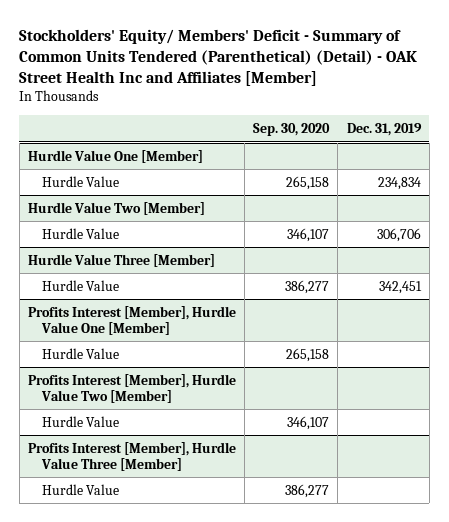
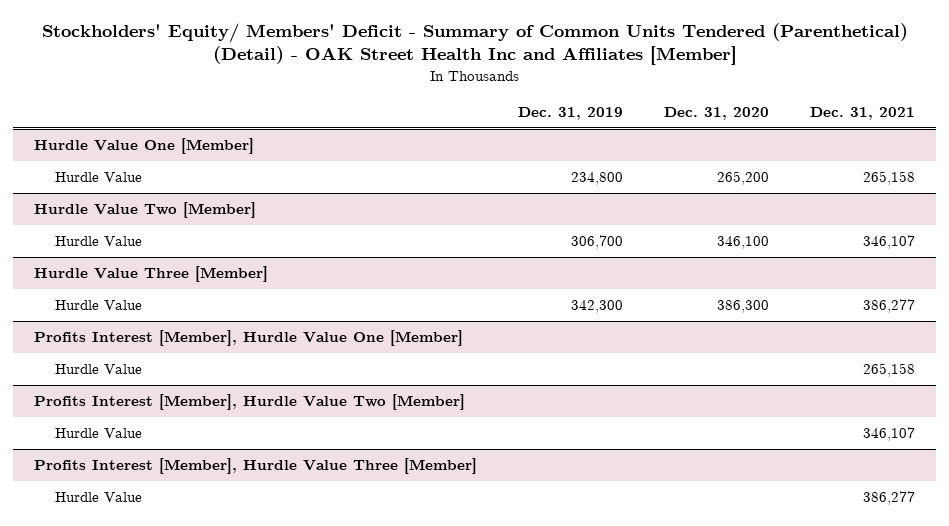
[253,122,331,136] Sep. 30, 2020 -> none
none -> [664,107,770,121] Dec. 31, 2020
none -> [810,107,916,121] Dec. 31, 2021
[377,176,421,190] 234,834 -> [570,172,623,186] 234,800
[376,227,421,242] 306,706 -> [570,235,623,250] 306,700
[378,280,422,294] 342,451 -> [570,300,623,314] 342,300

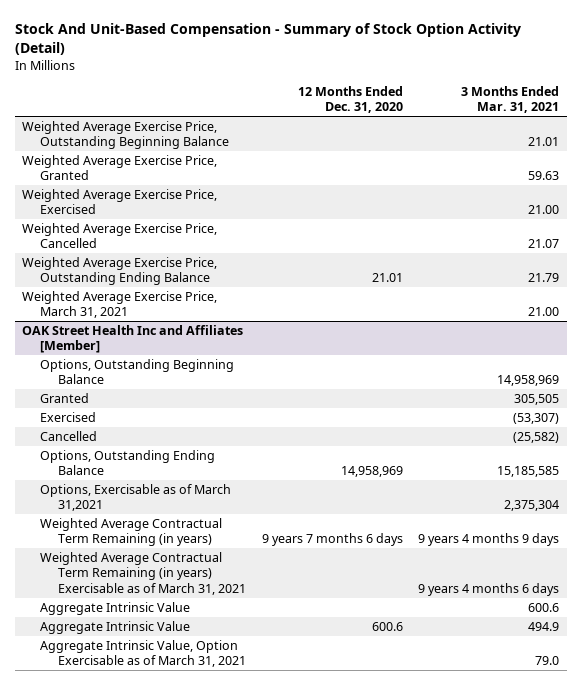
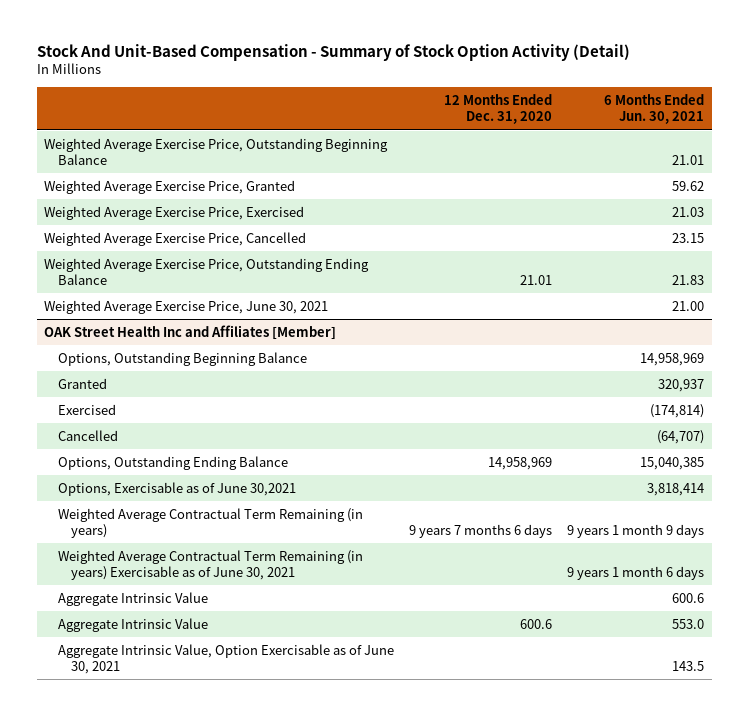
[461,85,560,114] 3 Months Ended Mar. 31, 2021 -> none
none -> [604,94,705,125] 6 Months Ended Jun. 30, 2021
[22,290,218,319] Weighted Average Exercise Price, March 31, 2021 -> [44,299,329,314] Weighted Average Exercise Price, June 30, 2021
[40,483,232,512] Options, Exercisable as of March 31,2021 -> [57,481,296,496] Options, Exercisable as of June 30,2021
[40,551,246,595] Weighted Average Contractual Term Remaining (in years) Exercisable as of March 31, 2021 -> [57,549,363,580] Weighted Average Contractual Term Remaining (in years) Exercisable as of June 30, 2021
[40,639,246,668] Aggregate Intrinsic Value, Option Exercisable as of March 31, 2021 -> [57,643,394,674] Aggregate Intrinsic Value, Option Exercisable as of June 30, 2021

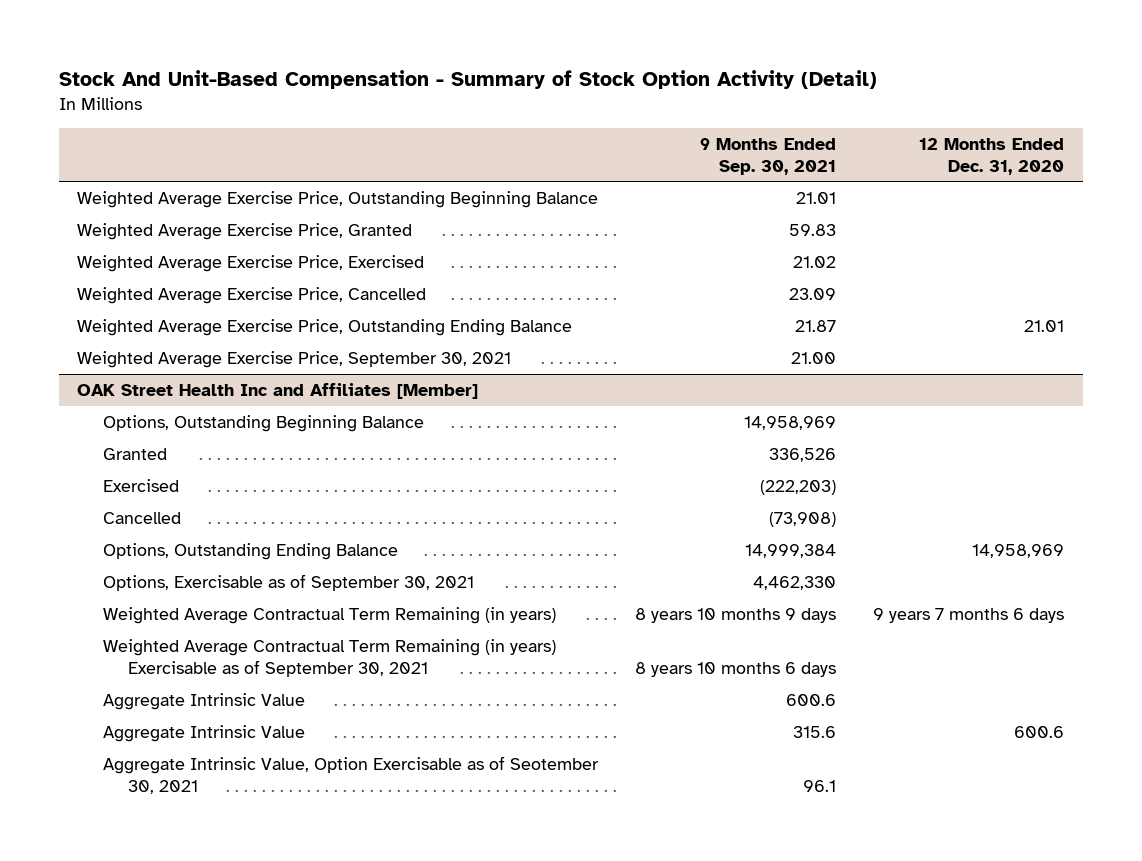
[604,94,705,125] 6 Months Ended Jun. 30, 2021 -> none
none -> [700,137,837,175] 9 Months Ended Sep. 30, 2021
[44,299,329,314] Weighted Average Exercise Price, June 30, 2021 -> [77,350,512,368] Weighted Average Exercise Price, September 30, 2021
[57,481,296,496] Options, Exercisable as of June 30,2021 -> [102,573,474,591] Options, Exercisable as of September 30, 2021
[57,549,363,580] Weighted Average Contractual Term Remaining (in years) Exercisable as of June 30, 2021 -> [102,638,556,677] Weighted Average Contractual Term Remaining (in years) Exercisable as of September 30, 2021
[57,643,394,674] Aggregate Intrinsic Value, Option Exercisable as of June 30, 2021 -> [102,755,599,794] Aggregate Intrinsic Value, Option Exercisable as of Seotember 30, 2021

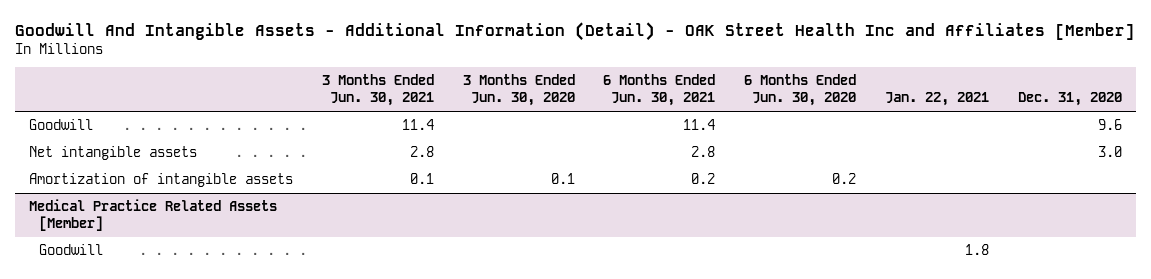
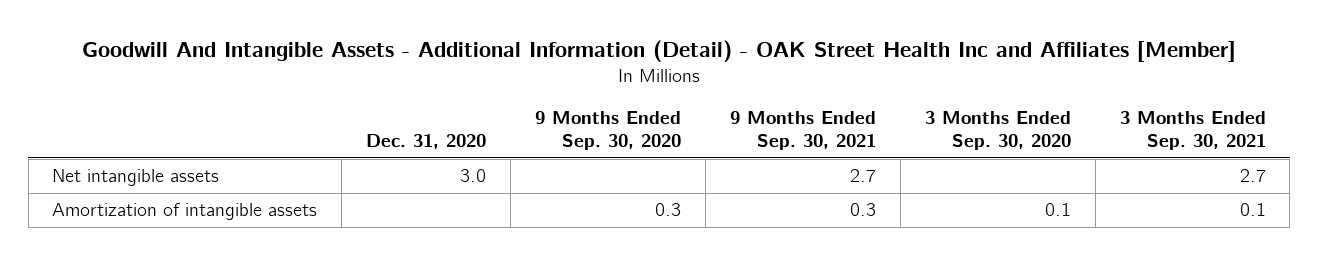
[321,74,434,107] 3 Months Ended Jun. 30, 2021 -> none
[462,74,575,107] 3 Months Ended Jun. 30, 2020 -> none
[603,74,716,107] 6 Months Ended Jun. 30, 2021 -> none
[744,74,857,107] 6 Months Ended Jun. 30, 2020 -> none
[884,92,989,107] Jan. 22, 2021 -> none
none -> [535,110,682,151] 9 Months Ended Sep. 30, 2020
none -> [729,110,876,151] 9 Months Ended Sep. 30, 2021
none -> [924,110,1071,151] 3 Months Ended Sep. 30, 2020
none -> [1119,110,1266,151] 3 Months Ended Sep. 30, 2021
[29,119,94,131] Goodwill -> none
[29,199,278,232] Medical Practice Related Assets [Member] -> none
[39,244,104,256] Goodwill -> none

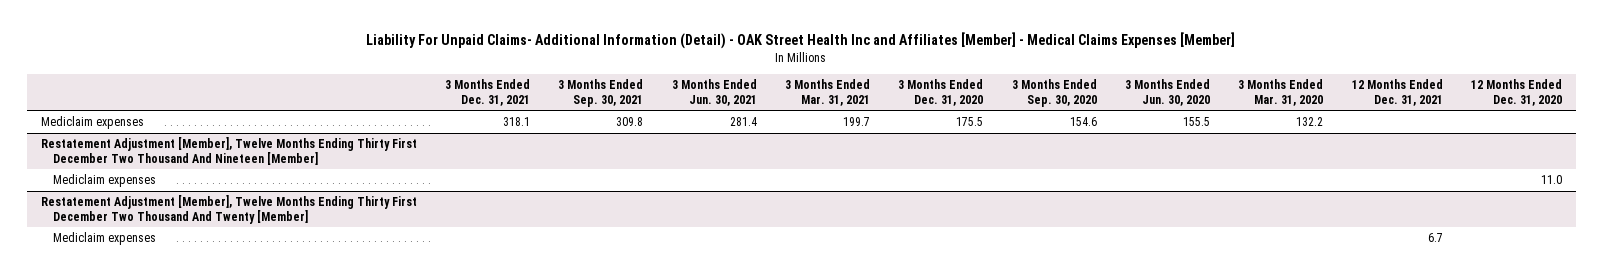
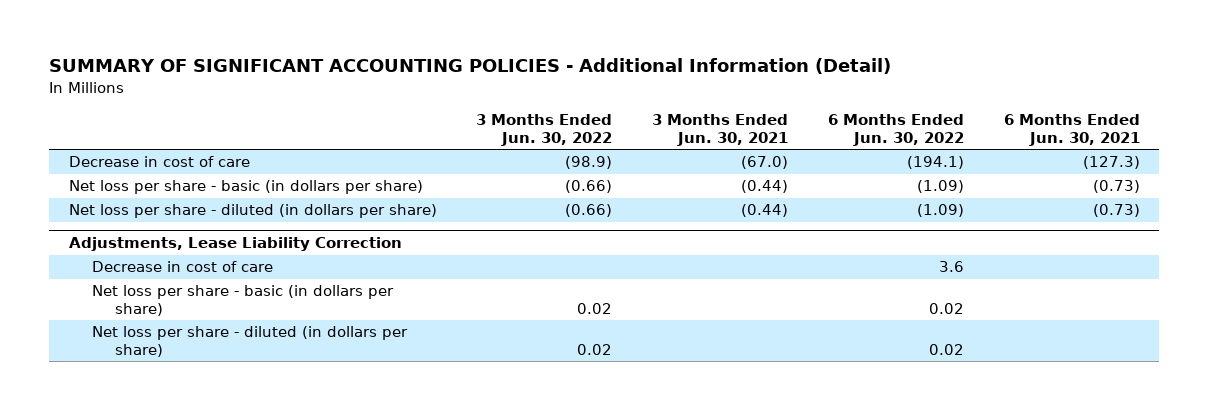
[366,32,1236,50] Liability For Unpaid Claims- Additional Information (Detail) - OAK Street Health Inc and Affiliates [Member] - Medical Claims Expenses [Member] -> [48,58,891,75] SUMMARY OF SIGNIFICANT ACCOUNTING POLICIES - Additional Information (Detail)
[445,78,531,106] 3 Months Ended Dec. 31, 2021 -> none
[558,78,644,107] 3 Months Ended Sep. 30, 2021 -> none
[785,78,871,106] 3 Months Ended Mar. 31, 2021 -> none
[898,78,984,106] 3 Months Ended Dec. 31, 2020 -> none
[1011,78,1097,107] 3 Months Ended Sep. 30, 2020 -> none
[1125,78,1211,106] 3 Months Ended Jun. 30, 2020 -> none
[1238,78,1324,106] 3 Months Ended Mar. 31, 2020 -> none
[1351,78,1443,106] 12 Months Ended Dec. 31, 2021 -> none
[1471,78,1563,106] 12 Months Ended Dec. 31, 2020 -> none
none -> [476,114,613,146] 3 Months Ended Jun. 30, 2022
none -> [827,114,964,146] 6 Months Ended Jun. 30, 2022
none -> [1003,114,1140,146] 6 Months Ended Jun. 30, 2021
[40,116,144,130] Mediclaim expenses -> none
[40,137,417,165] Restatement Adjustment [Member], Twelve Months Ending Thirty First December Two Thousand And Nineteen [Member] -> none
[52,174,156,188] Mediclaim expenses -> none
[40,195,417,224] Restatement Adjustment [Member], Twelve Months Ending Thirty First December Two Thousand And Twenty [Member] -> none
[52,232,156,246] Mediclaim expenses -> none
none -> [68,156,250,168] Decrease in cost of care
none -> [68,180,423,195] Net loss per share - basic (in dollars per share)
none -> [68,204,437,219] Net loss per share - diluted (in dollars per share)
none -> [68,237,402,252] Adjustments, Lease Liability Correction
none -> [91,261,273,273] Decrease in cost of care
none -> [91,285,394,316] Net loss per share - basic (in dollars per share)
none -> [91,326,408,357] Net loss per share - diluted (in dollars per share)

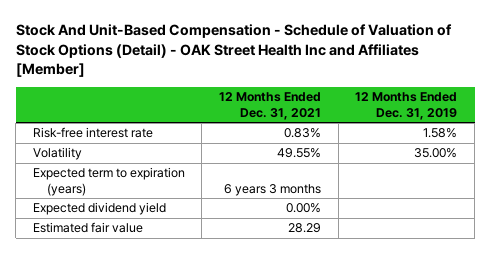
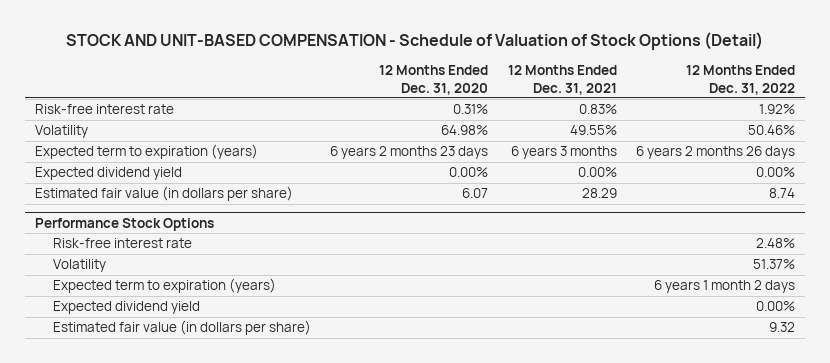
[15,24,452,78] Stock And Unit-Based Compensation - Schedule of Valuation of Stock Options (Detail) - OAK Street Health Inc and Affiliates [Member] -> [65,32,763,51] STOCK AND UNIT-BASED COMPENSATION - Schedule of Valuation of Stock Options (Detail)
[355,91,458,120] 12 Months Ended Dec. 31, 2019 -> none
none -> [379,65,489,95] 12 Months Ended Dec. 31, 2020
none -> [686,65,796,95] 12 Months Ended Dec. 31, 2022
[32,222,143,234] Estimated fair value -> [34,186,293,202] Estimated fair value (in dollars per share)
none -> [34,217,214,231] Performance Stock Options
none -> [52,238,192,249] Risk-free interest rate
none -> [52,259,106,273] Volatility
none -> [52,278,276,294] Expected term to expiration (years)
none -> [52,301,200,315] Expected dividend yield
none -> [52,320,311,336] Estimated fair value (in dollars per share)

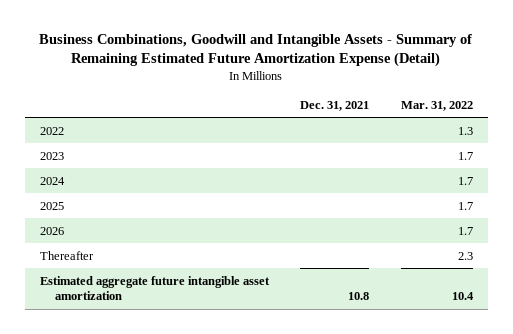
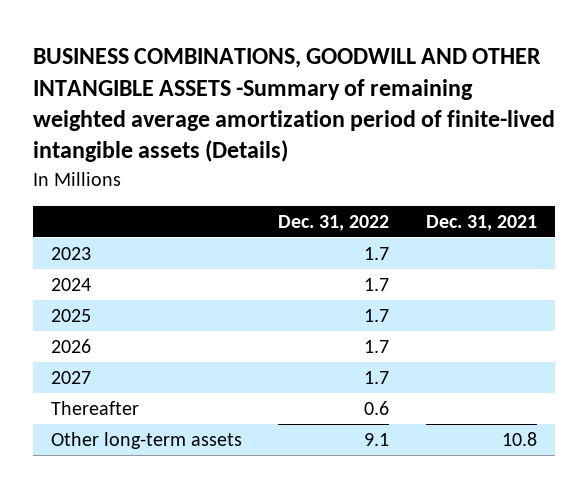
[39,33,473,68] Business Combinations, Goodwill and Intangible Assets - Summary of Remaining Estimated Future Amortization Expense (Detail) -> [32,48,555,163] BUSINESS COMBINATIONS, GOODWILL AND OTHER INTANGIBLE ASSETS -Summary of remaining weighted average amortization period of finite-lived intangible assets (Details)
[400,100,473,111] Mar. 31, 2022 -> none
none -> [278,214,390,231] Dec. 31, 2022
[40,126,65,135] 2022 -> none
none -> [50,370,91,384] 2027
[40,275,271,301] Estimated aggregate future intangible asset amortization -> [50,431,242,449] Other long-term assets

